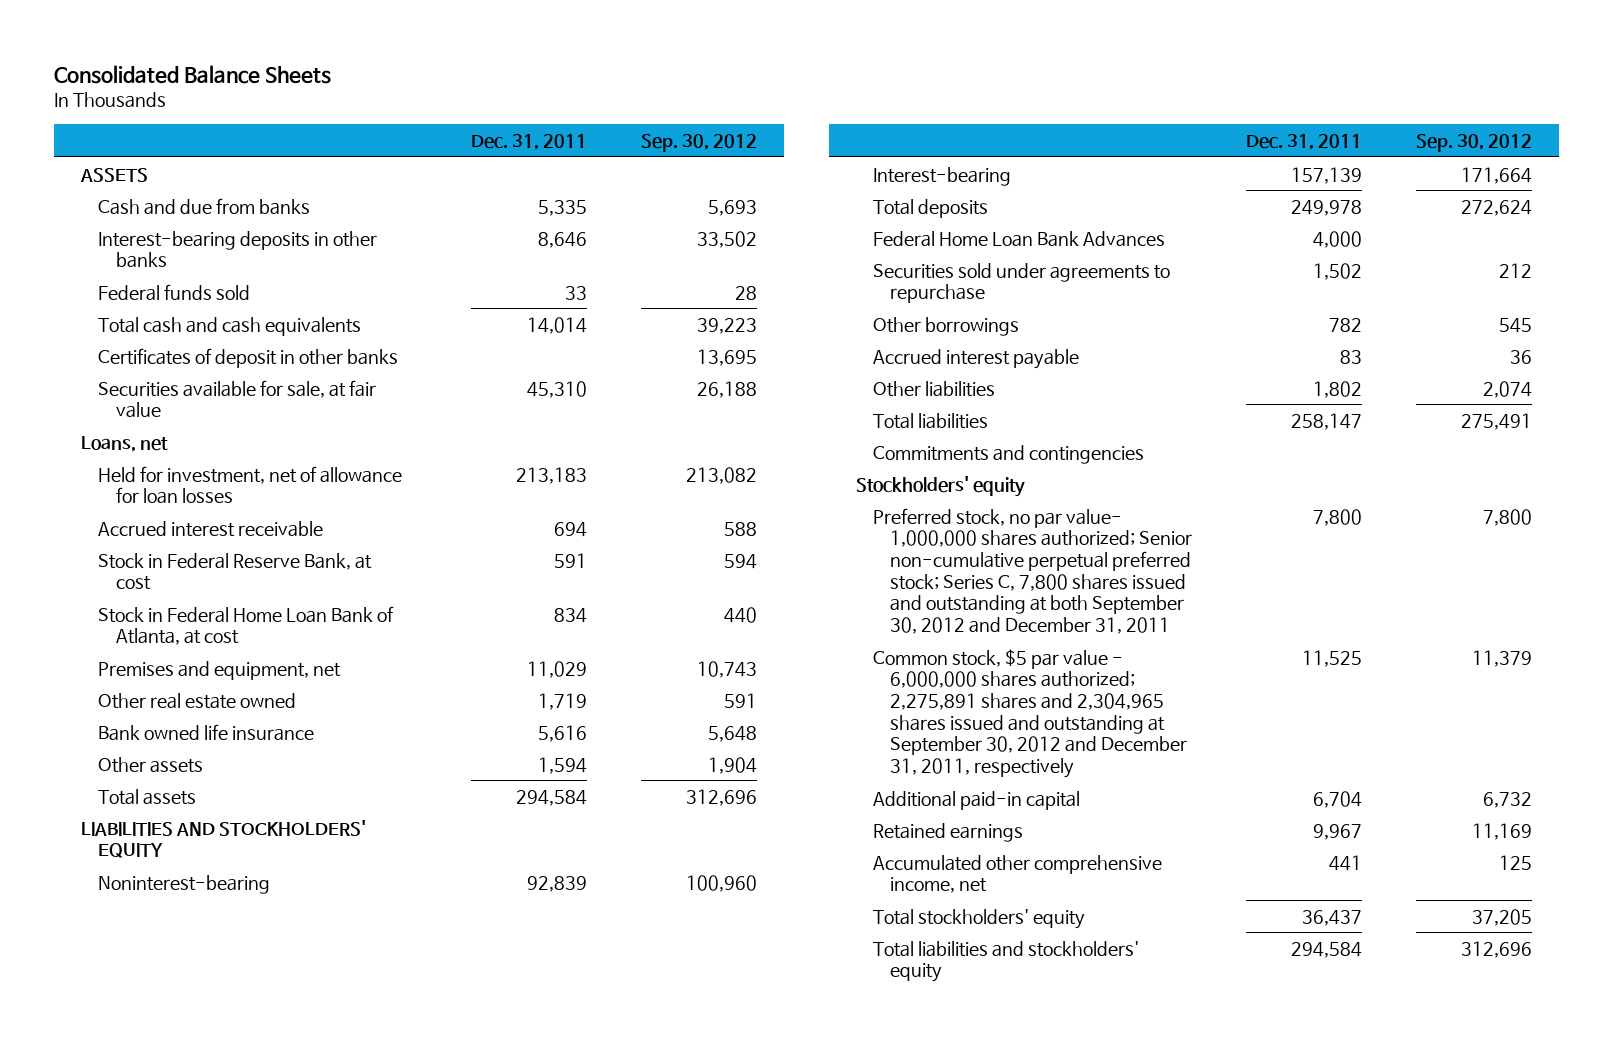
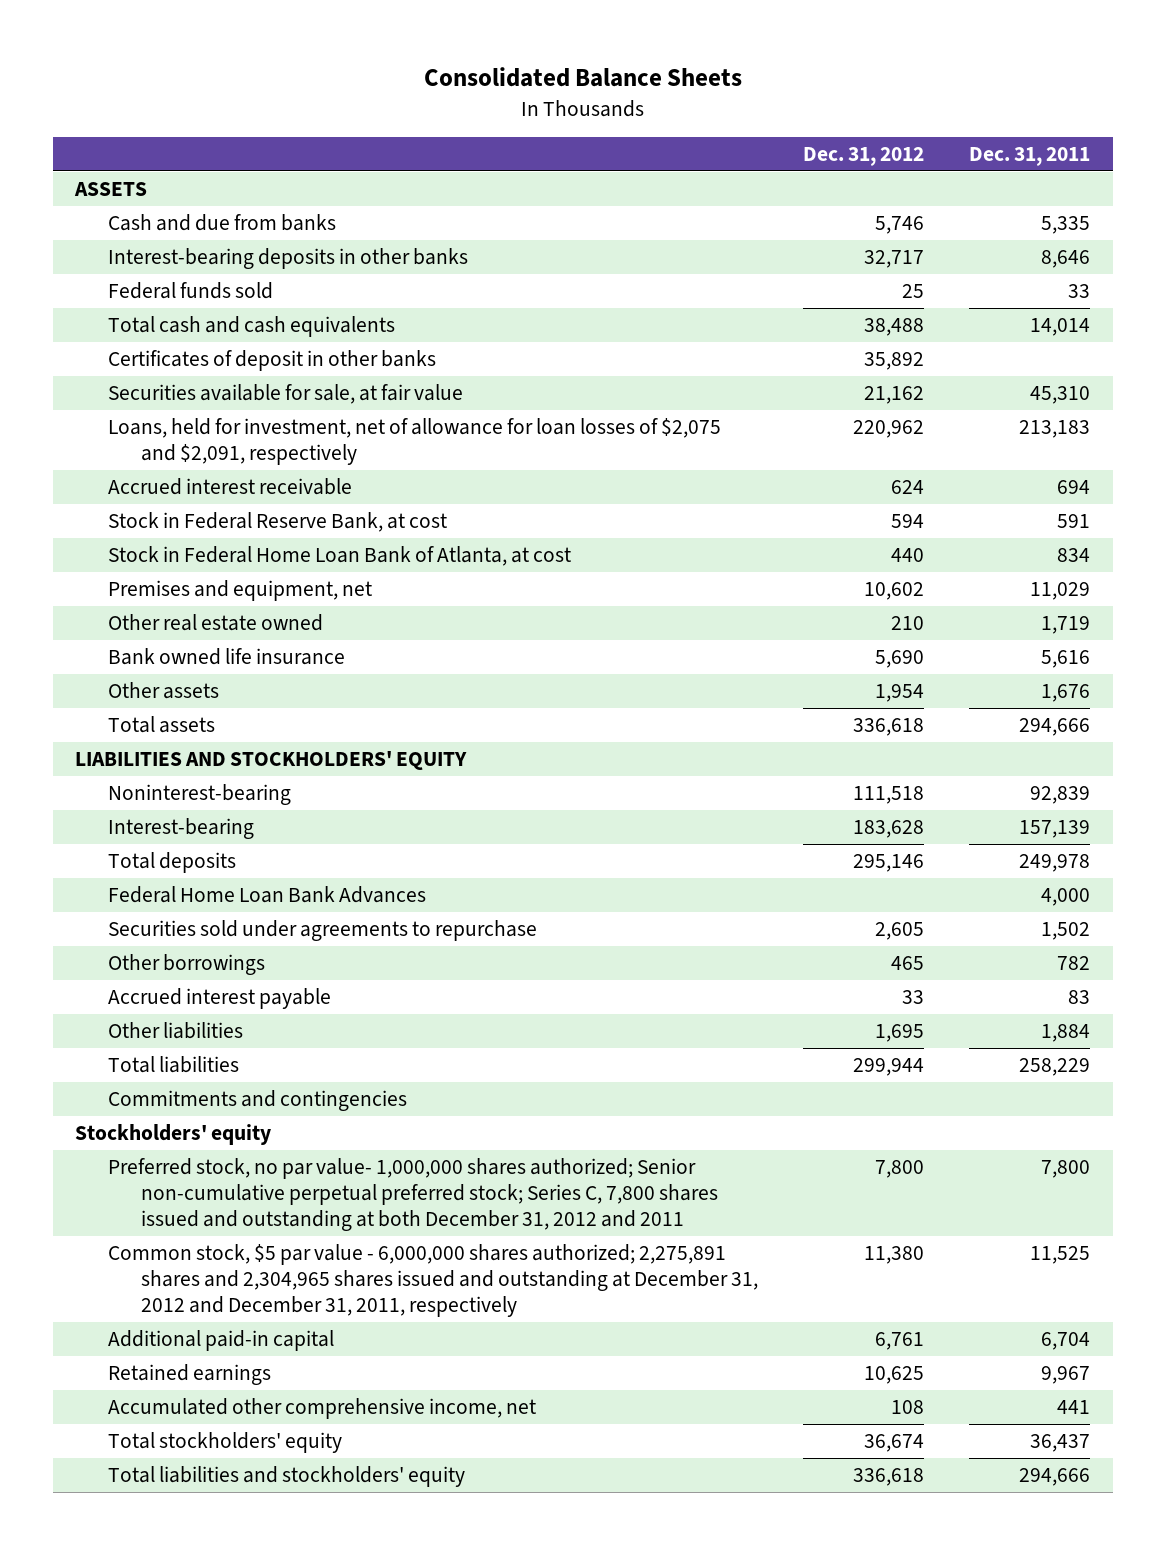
[641,134,758,153] Sep. 30, 2012 -> none
none -> [803,147,925,167] Dec. 31, 2012
[81,435,169,452] Loans, net -> none
[98,465,403,505] Held for investment, net of allowance for loan losses -> [108,417,722,466] Loans, held for investment, net of allowance for loan losses of $2,075 and $2,091, respectively
[538,756,588,774] 1,594 -> [1041,683,1091,702] 1,676
[516,789,588,806] 294,584 -> [1019,717,1091,736] 294,666
[1313,380,1363,398] 1,802 -> [1041,1023,1091,1042] 1,884
[1291,412,1363,430] 258,147 -> [1019,1057,1091,1076] 258,229
[873,507,1193,634] Preferred stock, no par value- 1,000,000 shares authorized; Senior non-cumulative perpetual preferred stock; Series C, 7,800 shares issued and outstanding at both September 30, 2012 and December 31, 2011 -> [108,1157,719,1232] Preferred stock, no par value- 1,000,000 shares authorized; Senior non-cumulative perpetual preferred stock; Series C, 7,800 shares issued and outstanding at both December 31, 2012 and 2011
[873,648,1188,778] Common stock, $5 par value - 6,000,000 shares authorized; 2,275,891 shares and 2,304,965 shares issued and outstanding at September 30, 2012 and December 31, 2011, respectively -> [108,1243,759,1318] Common stock, $5 par value - 6,000,000 shares authorized; 2,275,891 shares and 2,304,965 shares issued and outstanding at December 31, 2012 and December 31, 2011, respectively
[1291,941,1363,958] 294,584 -> [1019,1467,1091,1486] 294,666

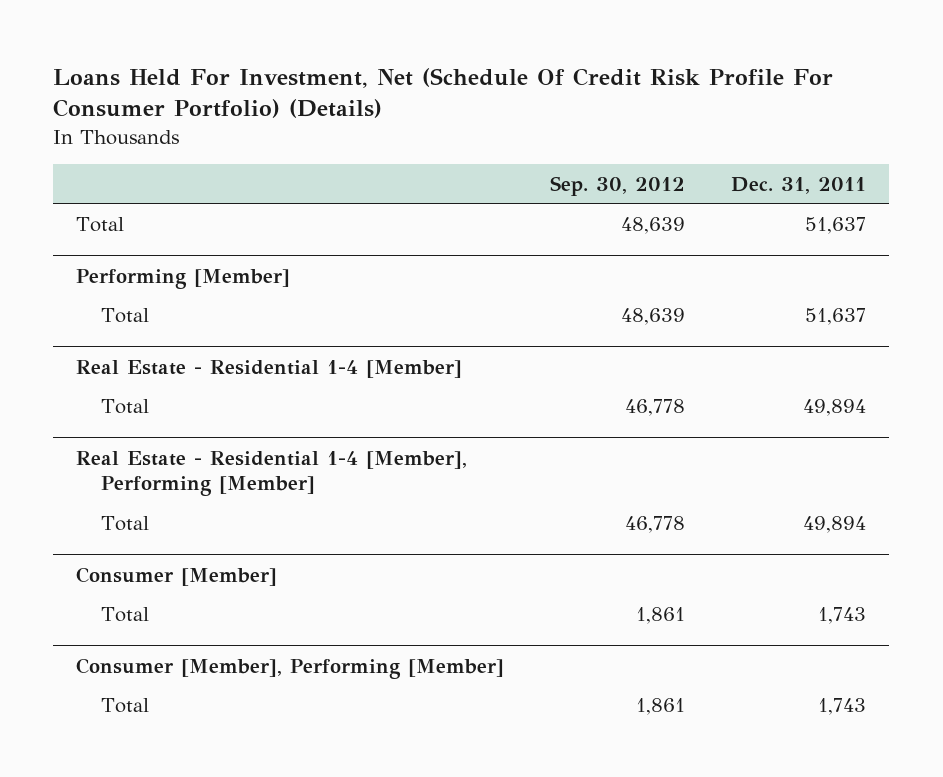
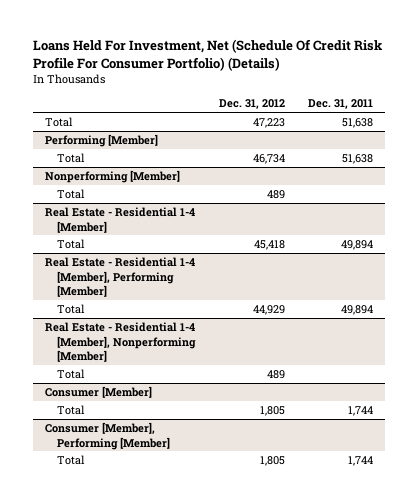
[550,175,686,196] Sep. 30, 2012 -> none
none -> [218,99,285,110] Dec. 31, 2012
[805,216,867,234] 51,637 -> [341,118,373,129] 51,638
[805,307,867,325] 51,637 -> [341,154,373,165] 51,638
none -> [44,170,180,184] Nonperforming [Member]
none -> [57,189,86,200] Total
none -> [44,322,197,363] Real Estate - Residential 1-4 [Member], Nonperforming [Member]
none -> [57,369,86,380] Total
[818,606,867,624] 1,743 -> [347,406,373,417] 1,744
[818,697,867,715] 1,743 -> [347,456,373,467] 1,744

